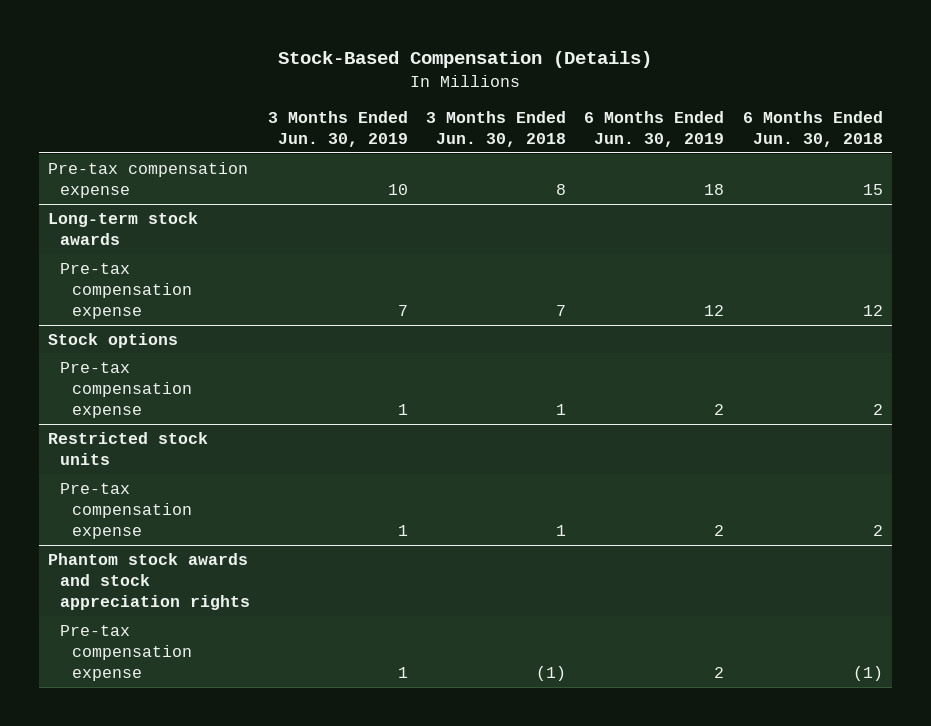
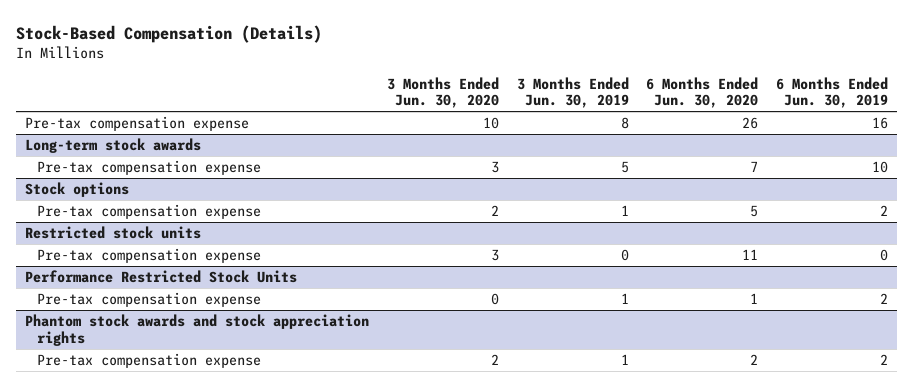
[426,110,567,147] 3 Months Ended Jun. 30, 2018 -> none
[742,110,883,147] 6 Months Ended Jun. 30, 2018 -> none
none -> [386,76,499,109] 3 Months Ended Jun. 30, 2020
none -> [646,76,759,109] 6 Months Ended Jun. 30, 2020
[387,183,408,195] 10 -> [620,117,629,130] 8
[704,183,725,195] 18 -> [872,117,889,130] 16
[397,304,408,316] 7 -> [620,161,629,174] 5
[704,304,725,316] 12 -> [872,161,889,174] 10
none -> [36,248,261,264] Pre-tax compensation expense
none -> [25,270,298,284] Performance Restricted Stock Units

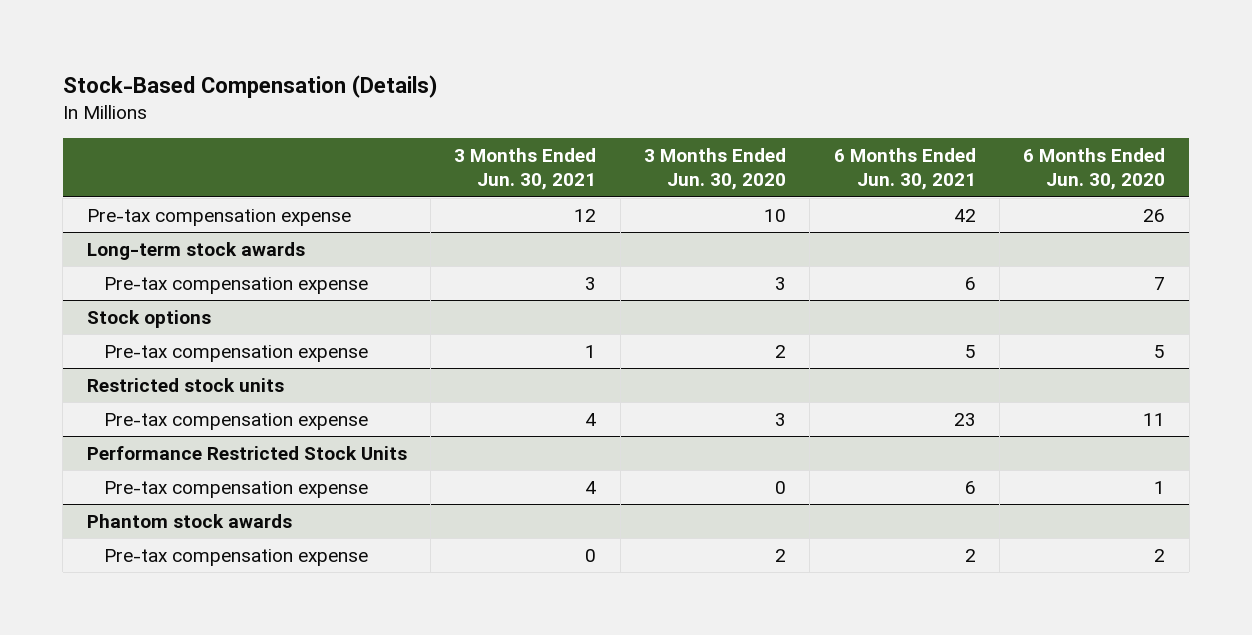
[516,76,629,109] 3 Months Ended Jun. 30, 2019 -> none
[776,76,889,109] 6 Months Ended Jun. 30, 2019 -> none
none -> [454,147,597,191] 3 Months Ended Jun. 30, 2021
none -> [833,147,976,191] 6 Months Ended Jun. 30, 2021
[25,314,370,346] Phantom stock awards and stock appreciation rights -> [86,513,292,528] Phantom stock awards

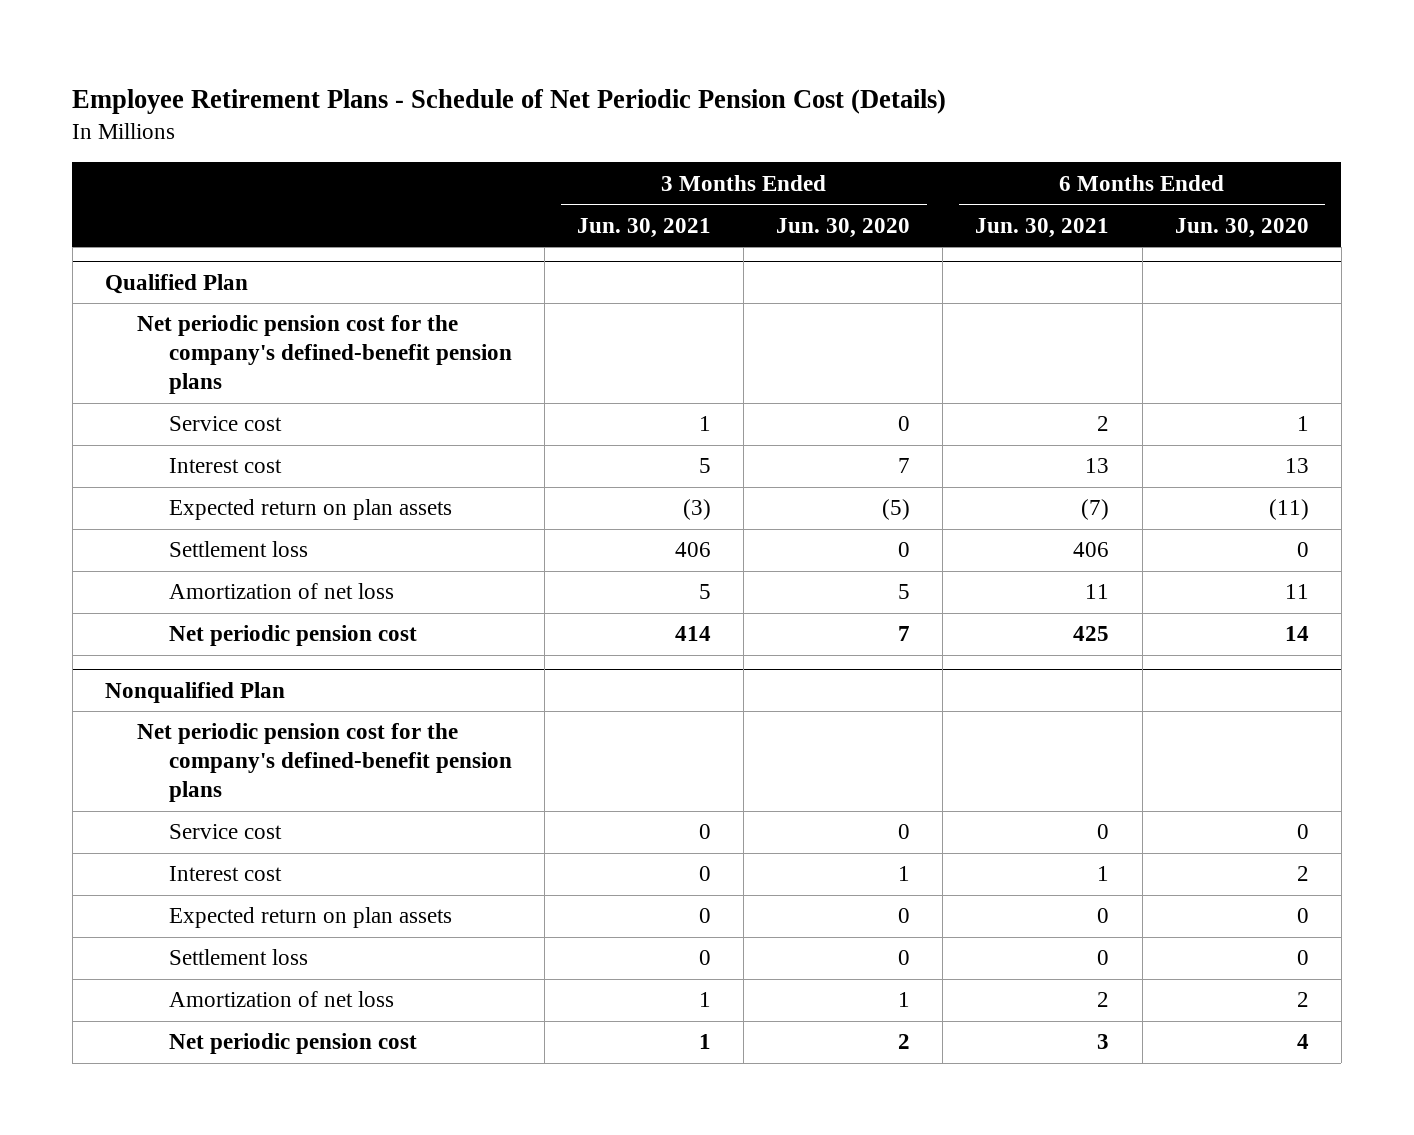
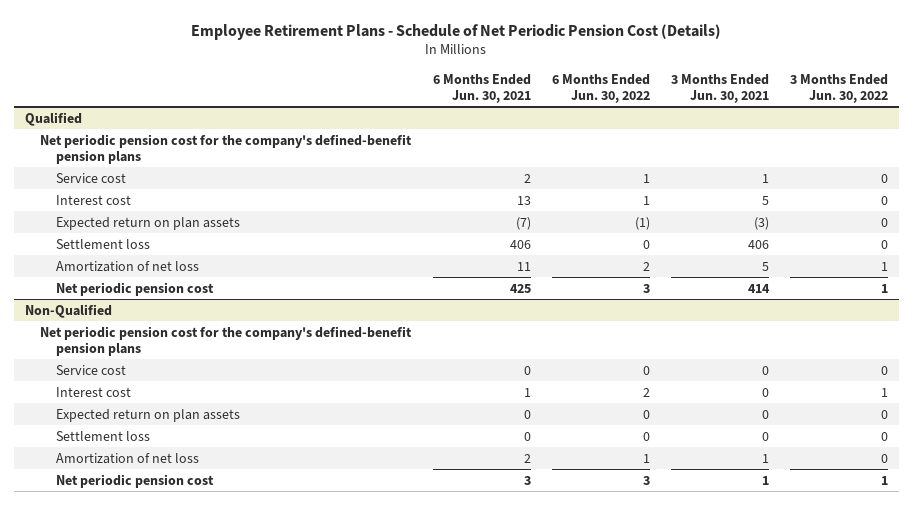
[776,217,911,238] Jun. 30, 2020 -> none
[1174,217,1309,238] Jun. 30, 2020 -> none
none -> [551,73,650,103] 6 Months Ended Jun. 30, 2022
none -> [790,73,889,103] 3 Months Ended Jun. 30, 2022
[105,273,249,294] Qualified Plan -> [24,111,82,126] Qualified
[105,681,286,703] Nonqualified Plan -> [24,303,112,318] Non-Qualified

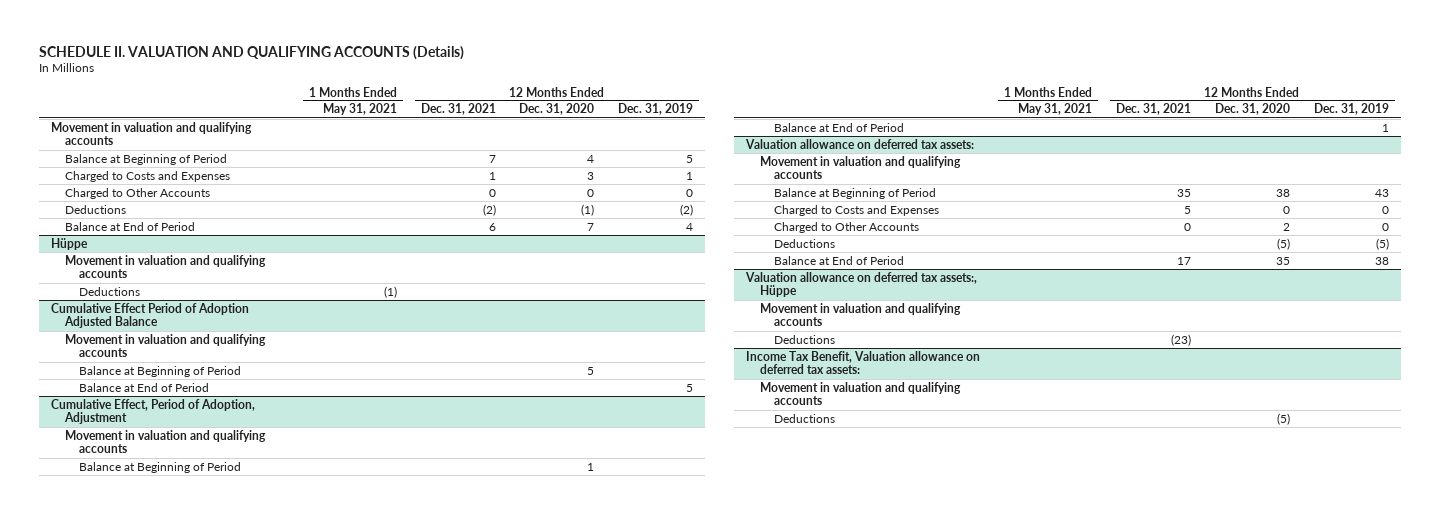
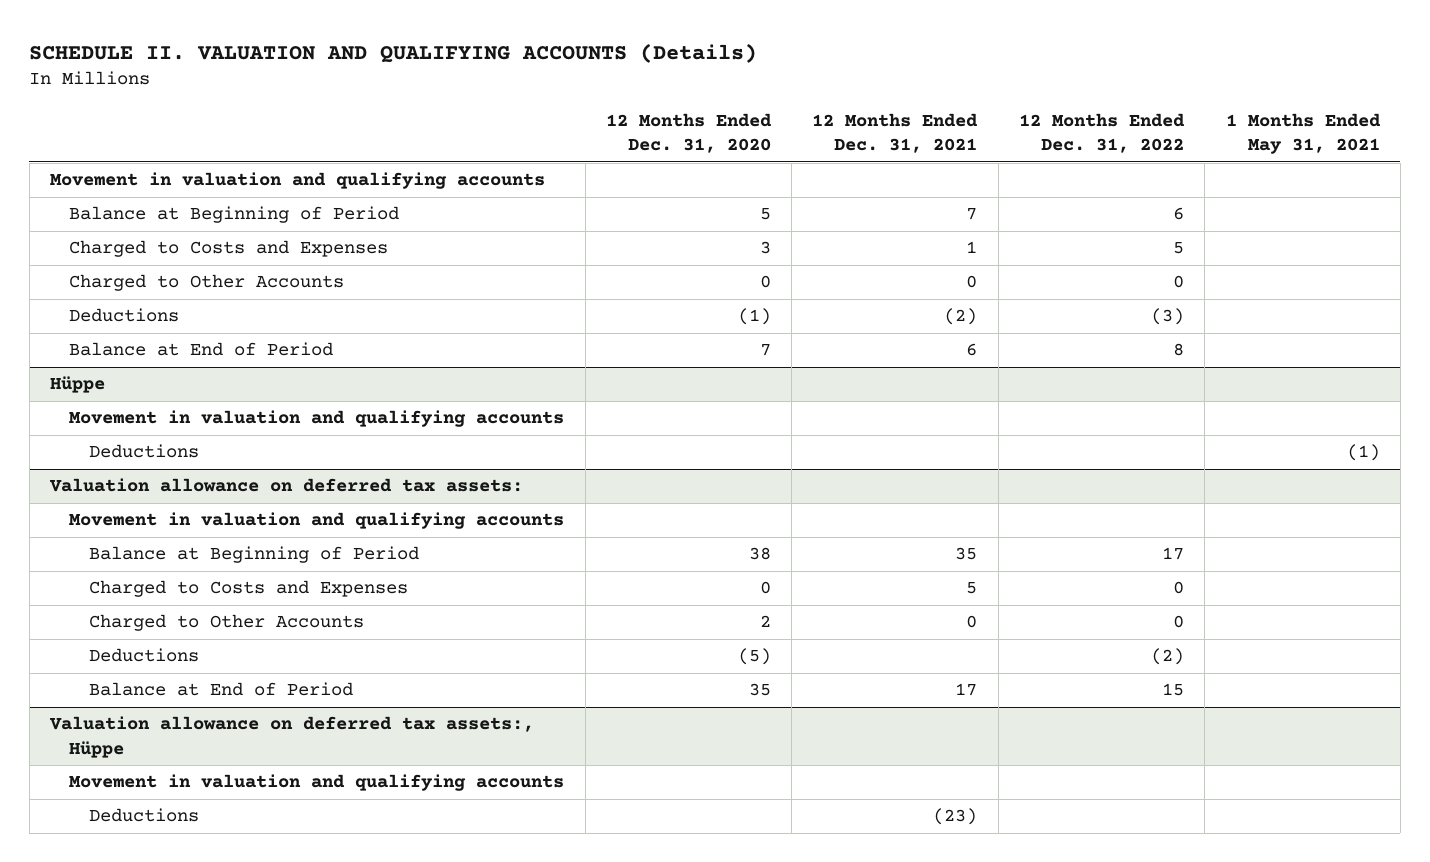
[618,103,694,116] Dec. 31, 2019 -> none
none -> [1019,112,1186,154] 12 Months Ended Dec. 31, 2022
[587,154,595,163] 4 -> [759,208,771,221] 5
[50,302,249,329] Cumulative Effect Period of Adoption Adjusted Balance -> none
[64,333,266,358] Movement in valuation and qualifying accounts -> none
[78,365,241,377] Balance at Beginning of Period -> none
[78,382,209,392] Balance at End of Period -> none
[50,398,255,425] Cumulative Effect, Period of Adoption, Adjustment -> none
[64,429,266,454] Movement in valuation and qualifying accounts -> none
[78,461,241,473] Balance at Beginning of Period -> none
[774,122,905,132] Balance at End of Period -> none
[746,350,981,375] Income Tax Benefit, Valuation allowance on deferred tax assets: -> none
[760,381,962,406] Movement in valuation and qualifying accounts -> none
[774,413,836,423] Deductions -> none

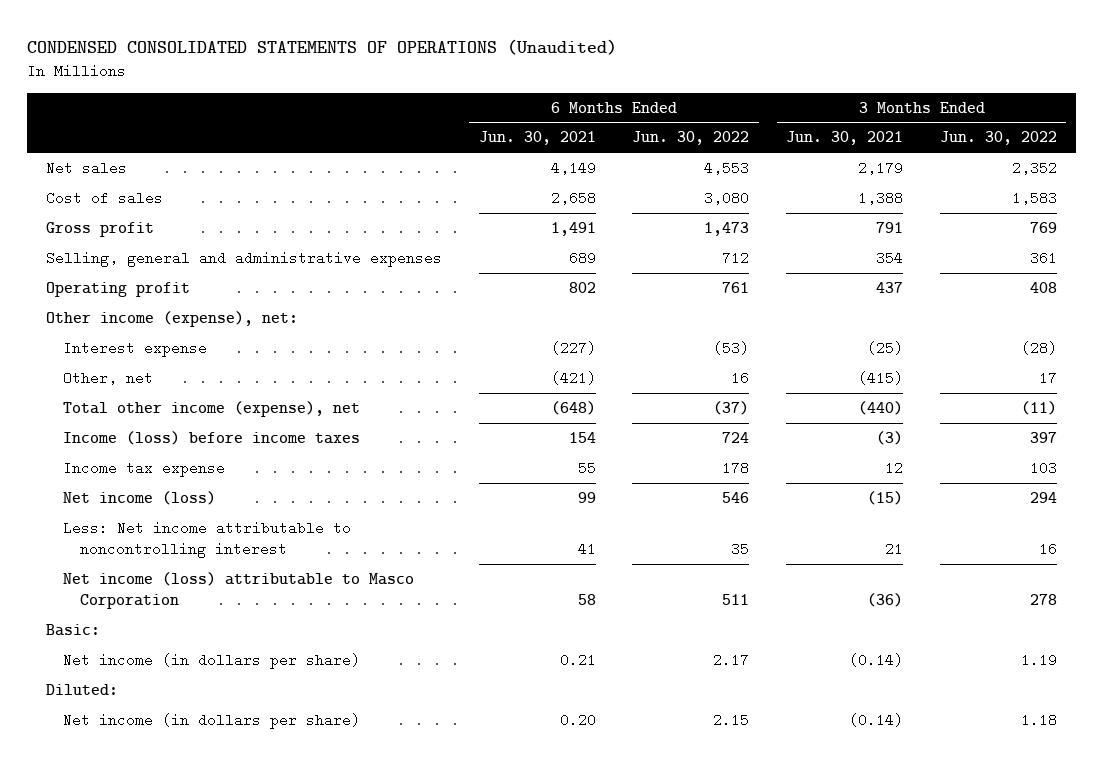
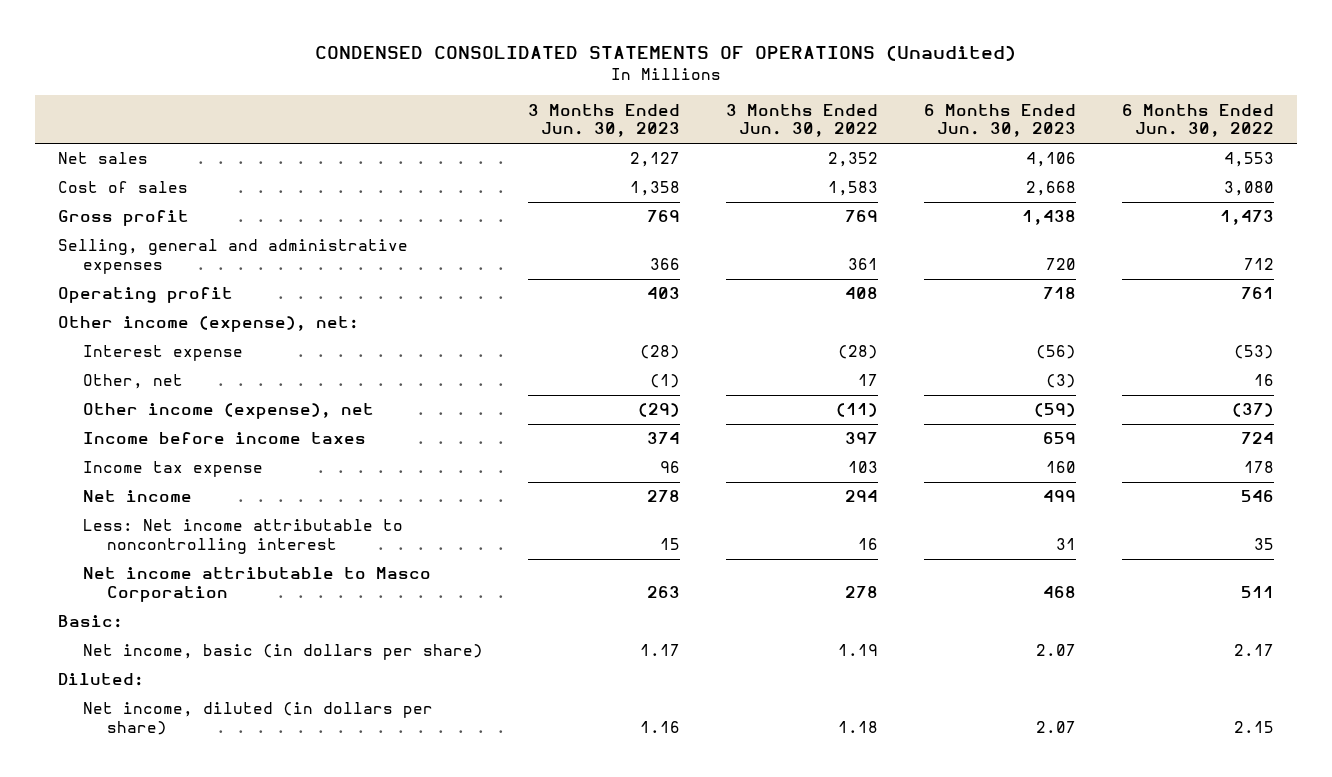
[478,131,596,146] Jun. 30, 2021 -> none
[786,131,904,146] Jun. 30, 2021 -> none
none -> [528,103,681,138] 3 Months Ended Jun. 30, 2023
none -> [924,103,1077,138] 6 Months Ended Jun. 30, 2023
[62,400,360,417] Total other income (expense), net -> [82,403,374,420] Other income (expense), net
[62,430,360,445] Income (loss) before income taxes -> [82,432,366,445] Income before income taxes
[62,490,216,505] Net income (loss) -> [82,490,192,503] Net income
[62,571,414,610] Net income (loss) attributable to Masco Corporation -> [82,567,431,603] Net income attributable to Masco Corporation
[62,652,360,669] Net income (in dollars per share) -> [82,644,483,661] Net income, basic (in dollars per share)
[62,712,360,729] Net income (in dollars per share) -> [82,702,433,736] Net income, diluted (in dollars per share)

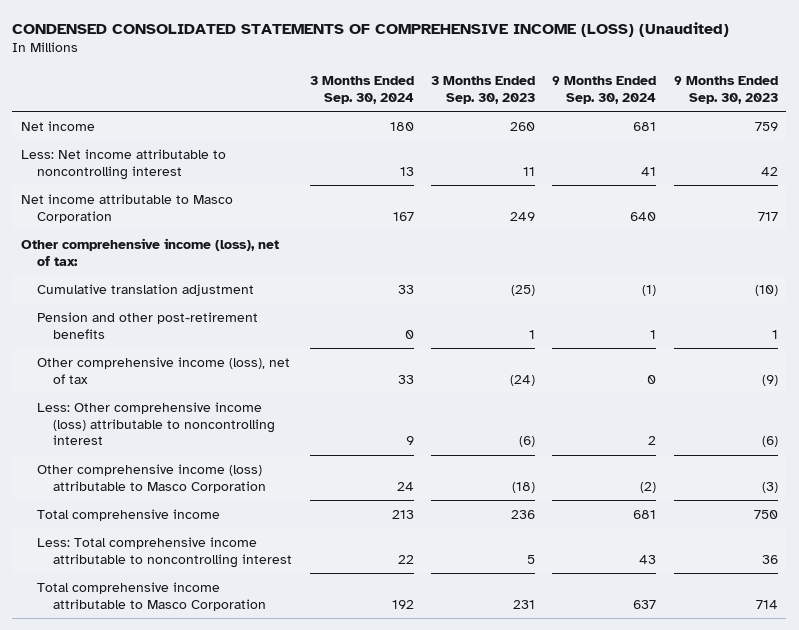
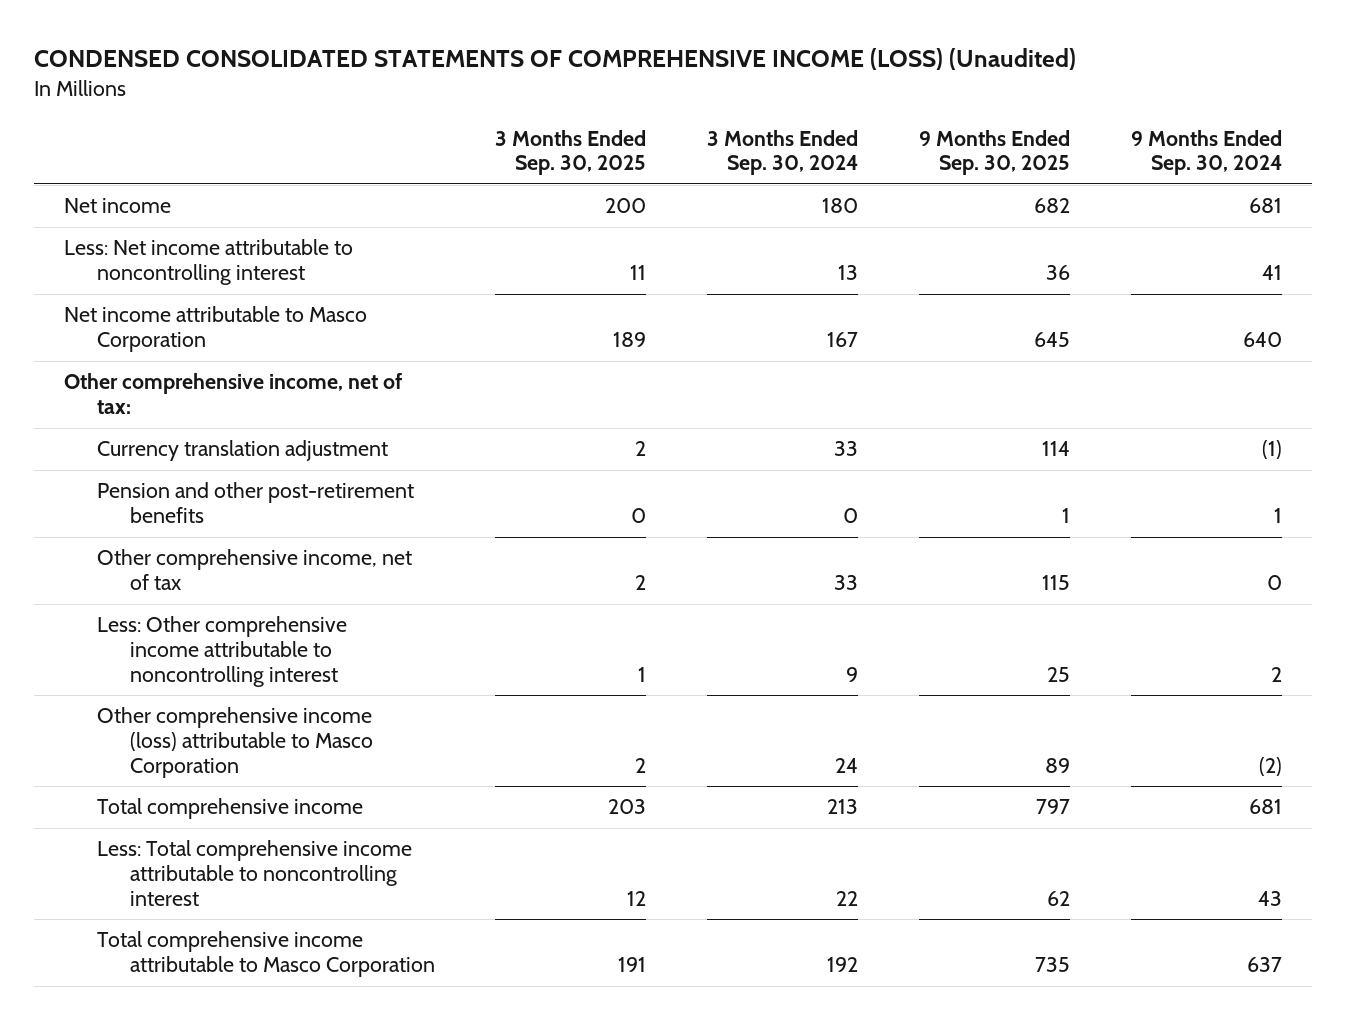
[431,75,536,104] 3 Months Ended Sep. 30, 2023 -> none
[673,75,778,104] 9 Months Ended Sep. 30, 2023 -> none
none -> [495,129,647,176] 3 Months Ended Sep. 30, 2025
none -> [918,129,1070,176] 9 Months Ended Sep. 30, 2025
[21,237,280,266] Other comprehensive income (loss), net of tax: -> [64,373,403,415] Other comprehensive income, net of tax:
[37,283,255,296] Cumulative translation adjustment -> [96,440,388,462] Currency translation adjustment
[37,356,291,384] Other comprehensive income (loss), net of tax -> [96,549,412,591] Other comprehensive income, net of tax
[37,401,276,446] Less: Other comprehensive income (loss) attributable to noncontrolling interest -> [96,616,347,688] Less: Other comprehensive income attributable to noncontrolling interest

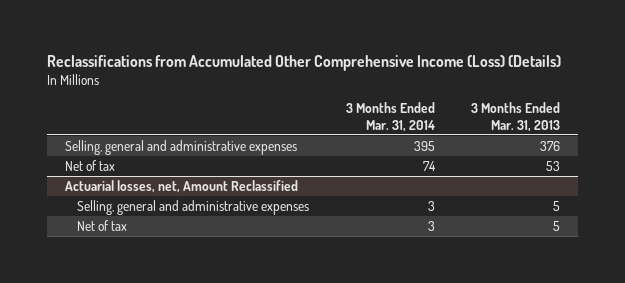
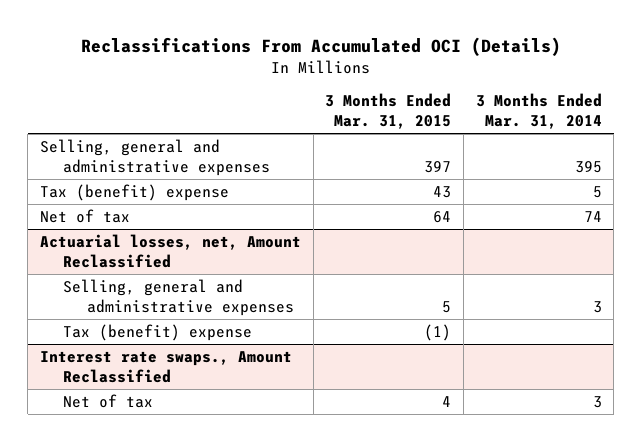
[46,55,561,72] Reclassifications from Accumulated Other Comprehensive Income (Loss) (Details) -> [80,36,561,56] Reclassifications From Accumulated OCI (Details)
[471,102,561,132] 3 Months Ended Mar. 31, 2013 -> none
none -> [325,92,452,129] 3 Months Ended Mar. 31, 2015
none -> [40,183,230,201] Tax (benefit) expense
none -> [63,323,253,341] Tax (benefit) expense
none -> [40,350,293,383] Interest rate swaps., Amount Reclassified

